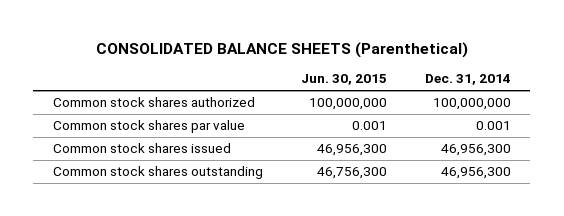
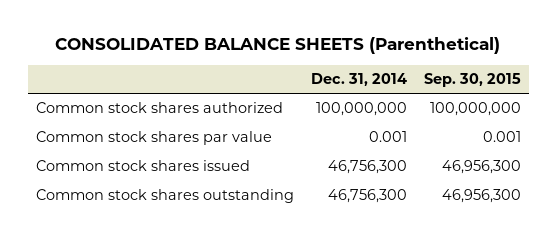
[300,74,387,86] Jun. 30, 2015 -> none
none -> [423,73,521,88] Sep. 30, 2015
[441,144,512,157] 46,956,300 -> [327,160,407,175] 46,756,300
[441,167,512,180] 46,956,300 -> [327,189,407,204] 46,756,300

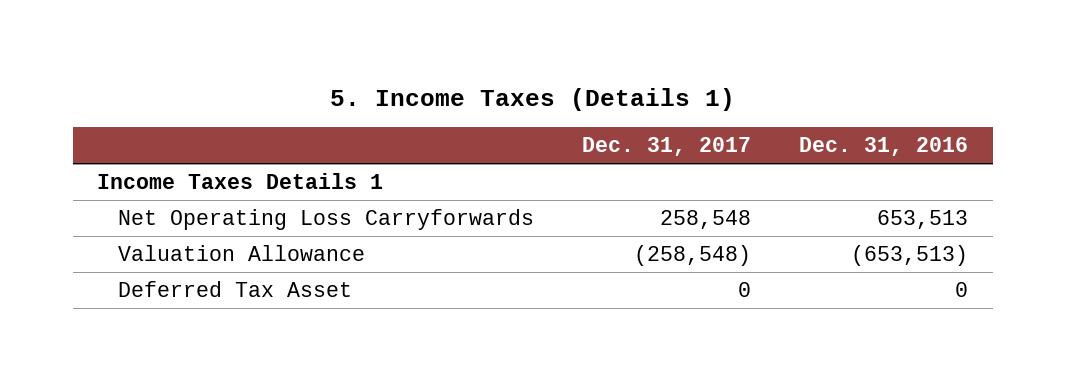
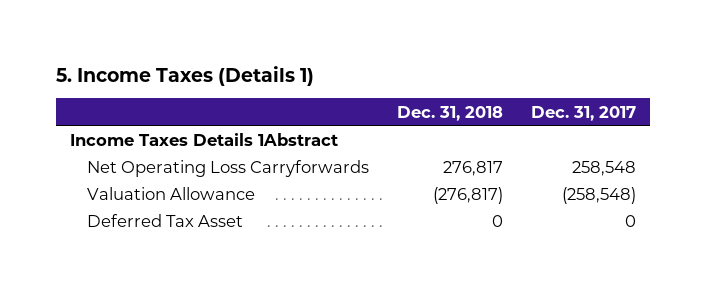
[799,137,969,157] Dec. 31, 2016 -> none
none -> [397,105,504,121] Dec. 31, 2018
[96,173,383,190] Income Taxes Details 1 -> [69,133,338,147] Income Taxes Details 1Abstract

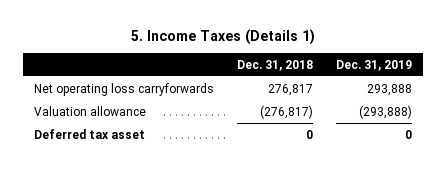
[530,105,636,121] Dec. 31, 2017 -> none
none -> [335,59,412,71] Dec. 31, 2019
[69,133,338,147] Income Taxes Details 1Abstract -> none
[87,160,370,178] Net Operating Loss Carryforwards -> [34,82,215,96] Net operating loss carryforwards
[87,187,256,201] Valuation Allowance -> [34,105,147,116] Valuation allowance
[87,214,244,228] Deferred Tax Asset -> [34,128,146,139] Deferred tax asset

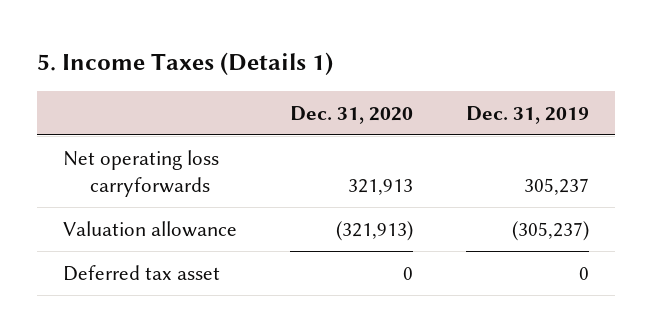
[237,59,314,71] Dec. 31, 2018 -> none
none -> [290,105,414,124] Dec. 31, 2020
[366,83,412,96] 293,888 -> [524,178,590,196] 305,237
[358,104,412,119] (293,888) -> [512,220,590,241] (305,237)

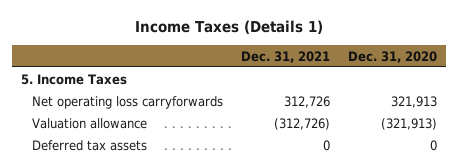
[37,51,334,75] 5. Income Taxes (Details 1) -> [135,20,324,35] Income Taxes (Details 1)
[466,105,590,124] Dec. 31, 2019 -> none
none -> [241,50,331,63] Dec. 31, 2021
none -> [21,73,128,85] 5. Income Taxes
[63,264,221,281] Deferred tax asset -> [31,139,147,151] Deferred tax assets

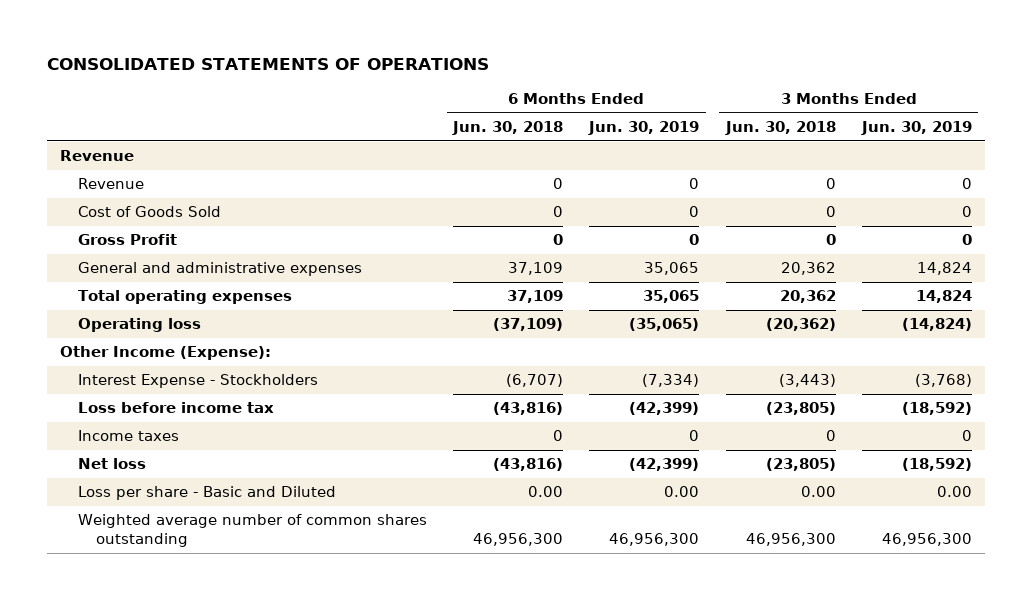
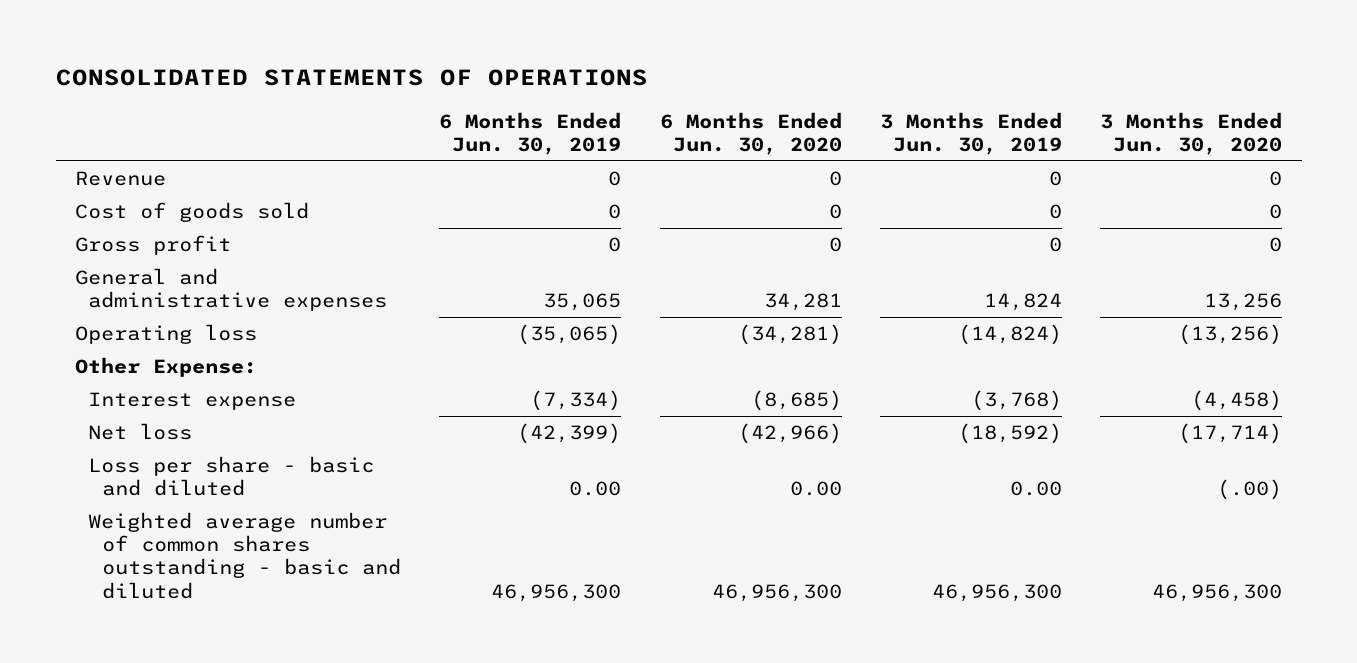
[452,121,564,136] Jun. 30, 2018 -> none
[724,121,836,136] Jun. 30, 2018 -> none
none -> [659,111,842,156] 6 Months Ended Jun. 30, 2020
none -> [1100,111,1283,156] 3 Months Ended Jun. 30, 2020
[60,150,135,162] Revenue -> none
[78,206,222,218] Cost of Goods Sold -> [74,202,309,223] Cost of goods sold
[78,234,178,246] Gross Profit -> [74,235,231,256] Gross profit
[78,290,293,305] Total operating expenses -> none
[78,402,275,414] Loss before income tax -> none
[78,430,180,442] Income taxes -> none
[60,346,272,361] Other Income (Expense): -> [74,357,257,378] Other Expense:
[78,374,319,389] Interest Expense - Stockholders -> [88,392,297,411] Interest expense
[78,486,337,501] Loss per share - Basic and Diluted -> [88,456,375,497] Loss per share - basic and diluted
[78,514,428,548] Weighted average number of common shares outstanding -> [88,512,402,599] Weighted average number of common shares outstanding - basic and diluted

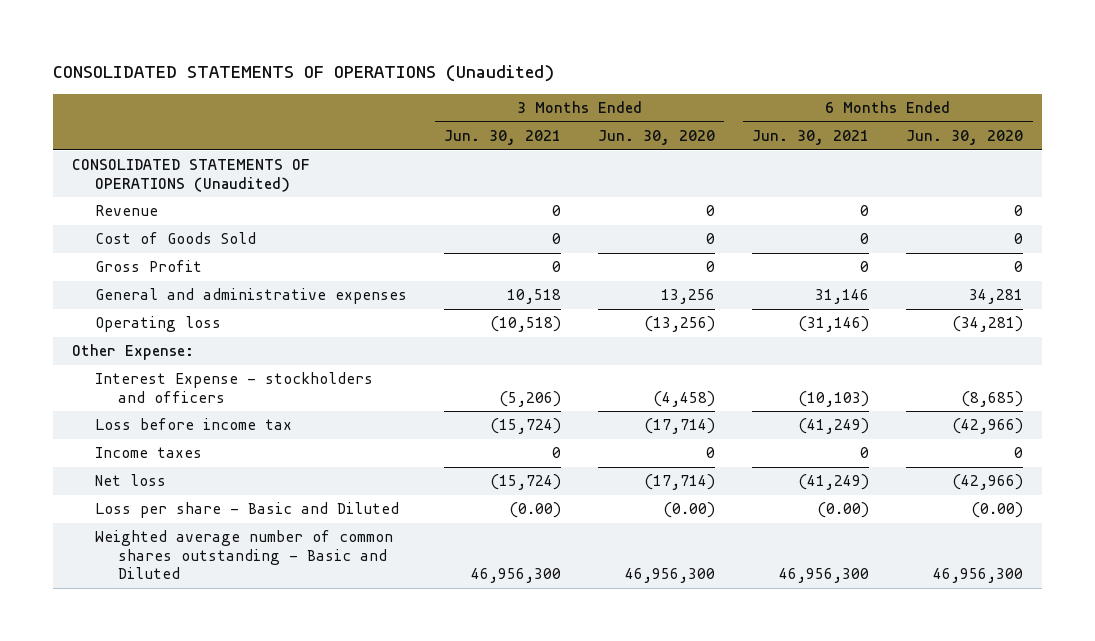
[55,69,648,87] CONSOLIDATED STATEMENTS OF OPERATIONS -> [53,64,555,82] CONSOLIDATED STATEMENTS OF OPERATIONS (Unaudited)
[439,111,622,156] 6 Months Ended Jun. 30, 2019 -> none
[880,111,1063,156] 3 Months Ended Jun. 30, 2019 -> none
none -> [444,130,562,146] Jun. 30, 2021
none -> [752,130,870,146] Jun. 30, 2021
none -> [72,159,311,192] CONSOLIDATED STATEMENTS OF OPERATIONS (Unaudited)
[74,202,309,223] Cost of goods sold -> [94,232,256,245] Cost of Goods Sold
[74,235,231,256] Gross profit -> [94,260,202,273] Gross Profit
[88,392,297,411] Interest expense -> [94,372,373,403] Interest Expense - stockholders and officers
none -> [94,418,292,431] Loss before income tax
none -> [94,447,202,459] Income taxes
[88,456,375,497] Loss per share - basic and diluted -> [94,502,399,519] Loss per share - Basic and Diluted
[789,481,842,497] 0.00 -> [971,502,1024,519] (0.00)
[1217,479,1283,501] (.00) -> [663,502,716,519] (0.00)
[88,512,402,599] Weighted average number of common shares outstanding - basic and diluted -> [94,530,393,579] Weighted average number of common shares outstanding - Basic and Diluted

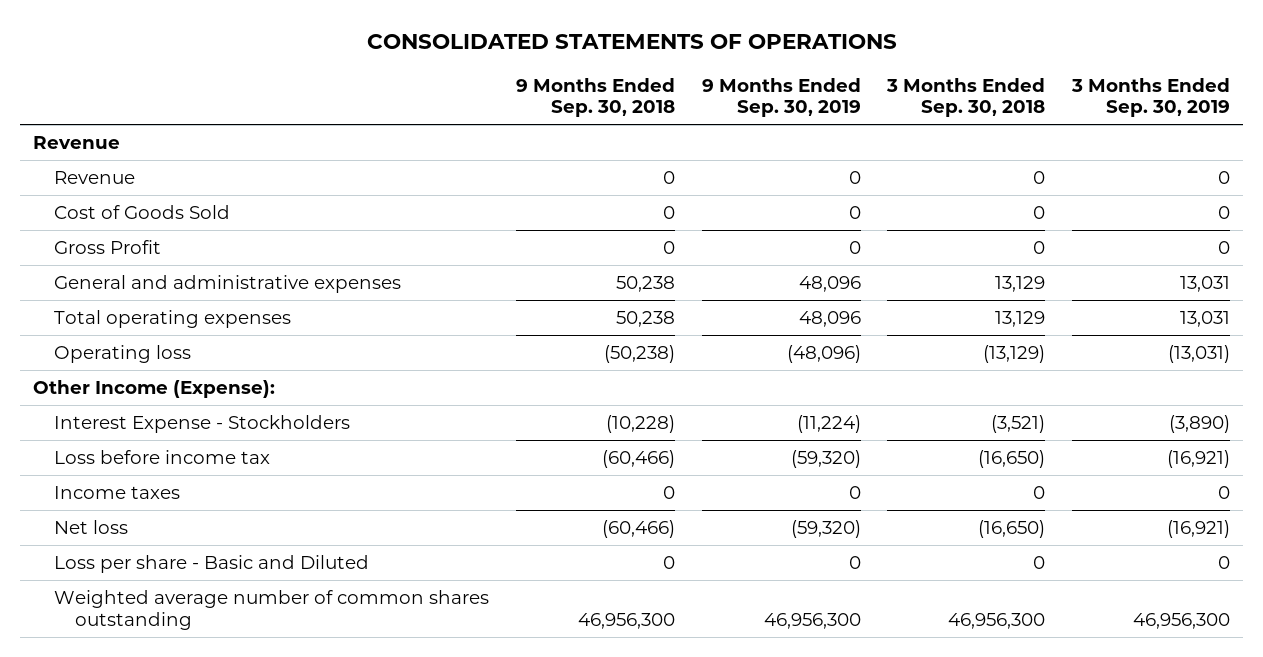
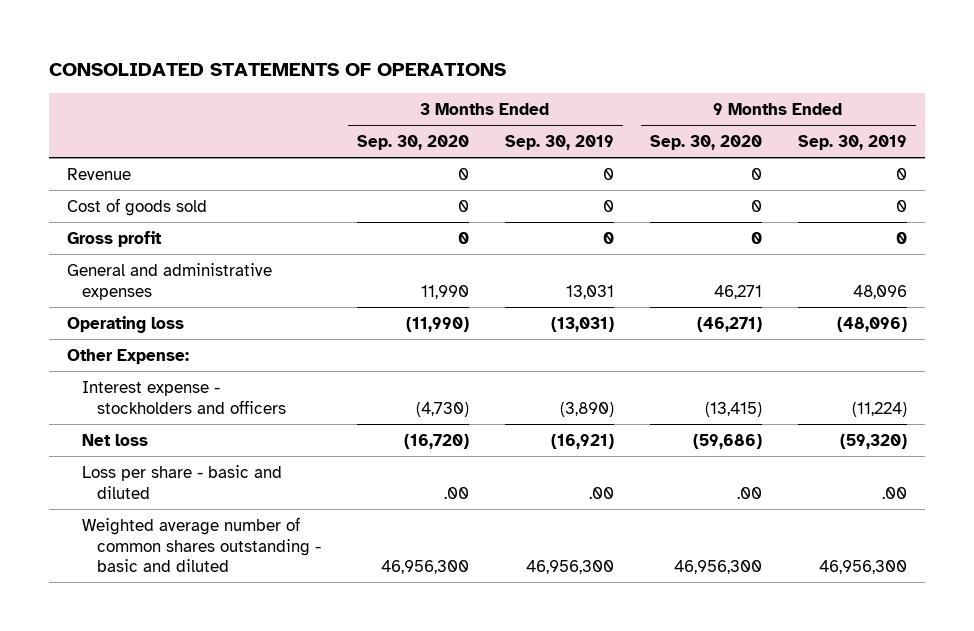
[515,77,675,117] 9 Months Ended Sep. 30, 2018 -> none
[886,77,1046,117] 3 Months Ended Sep. 30, 2018 -> none
none -> [356,134,469,150] Sep. 30, 2020
none -> [649,134,762,150] Sep. 30, 2020
[33,136,121,150] Revenue -> none
[54,205,231,220] Cost of Goods Sold -> [67,197,208,216] Cost of goods sold
[54,240,162,255] Gross Profit -> [67,230,163,247] Gross profit
[54,310,292,329] Total operating expenses -> none
[54,450,271,465] Loss before income tax -> none
[54,486,181,500] Income taxes -> none
[33,380,276,399] Other Income (Expense): -> [67,348,190,364] Other Expense:
[54,415,351,434] Interest Expense - Stockholders -> [81,380,286,414] Interest expense - stockholders and officers
[54,555,370,574] Loss per share - Basic and Diluted -> [81,464,282,499] Loss per share - basic and diluted
[848,556,861,570] 0 -> [881,486,907,499] .00
[1217,556,1230,570] 0 -> [588,486,614,499] .00
[54,590,490,630] Weighted average number of common shares outstanding -> [81,516,321,573] Weighted average number of common shares outstanding - basic and diluted

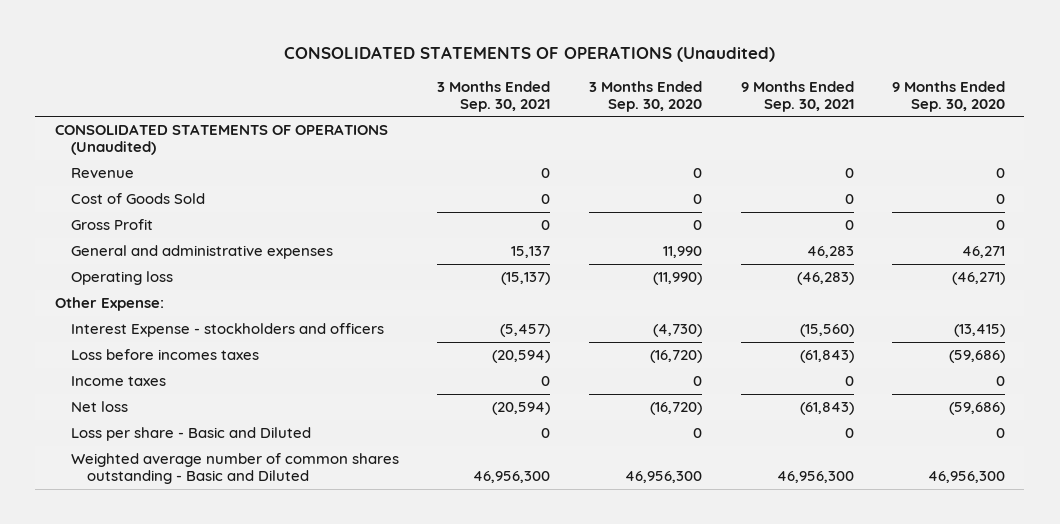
[49,62,507,76] CONSOLIDATED STATEMENTS OF OPERATIONS -> [283,45,775,62] CONSOLIDATED STATEMENTS OF OPERATIONS (Unaudited)
[504,134,614,150] Sep. 30, 2019 -> none
[797,134,907,150] Sep. 30, 2019 -> none
none -> [437,80,551,112] 3 Months Ended Sep. 30, 2021
none -> [740,80,854,112] 9 Months Ended Sep. 30, 2021
none -> [54,124,388,156] CONSOLIDATED STATEMENTS OF OPERATIONS (Unaudited)
[67,197,208,216] Cost of goods sold -> [70,193,205,205] Cost of Goods Sold
[67,230,163,247] Gross profit -> [70,219,153,231] Gross Profit
[81,380,286,414] Interest expense - stockholders and officers -> [70,323,384,338] Interest Expense - stockholders and officers
none -> [70,349,259,361] Loss before incomes taxes
none -> [70,376,166,387] Income taxes
[81,464,282,499] Loss per share - basic and diluted -> [70,427,311,442] Loss per share - Basic and Diluted
[443,486,469,499] .00 -> [692,428,702,439] 0
[736,486,762,499] .00 -> [996,428,1006,439] 0
[81,516,321,573] Weighted average number of common shares outstanding - basic and diluted -> [70,453,399,485] Weighted average number of common shares outstanding - Basic and Diluted

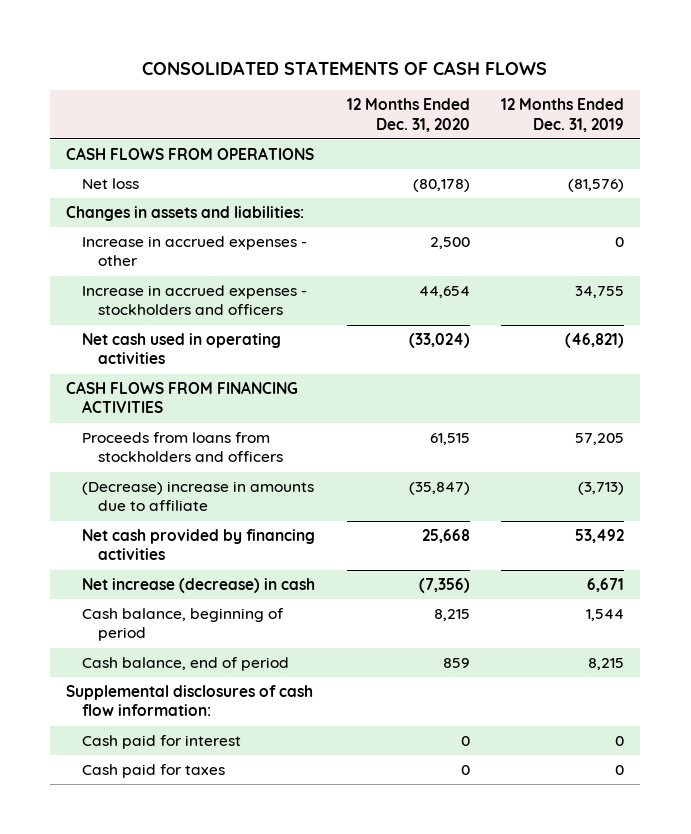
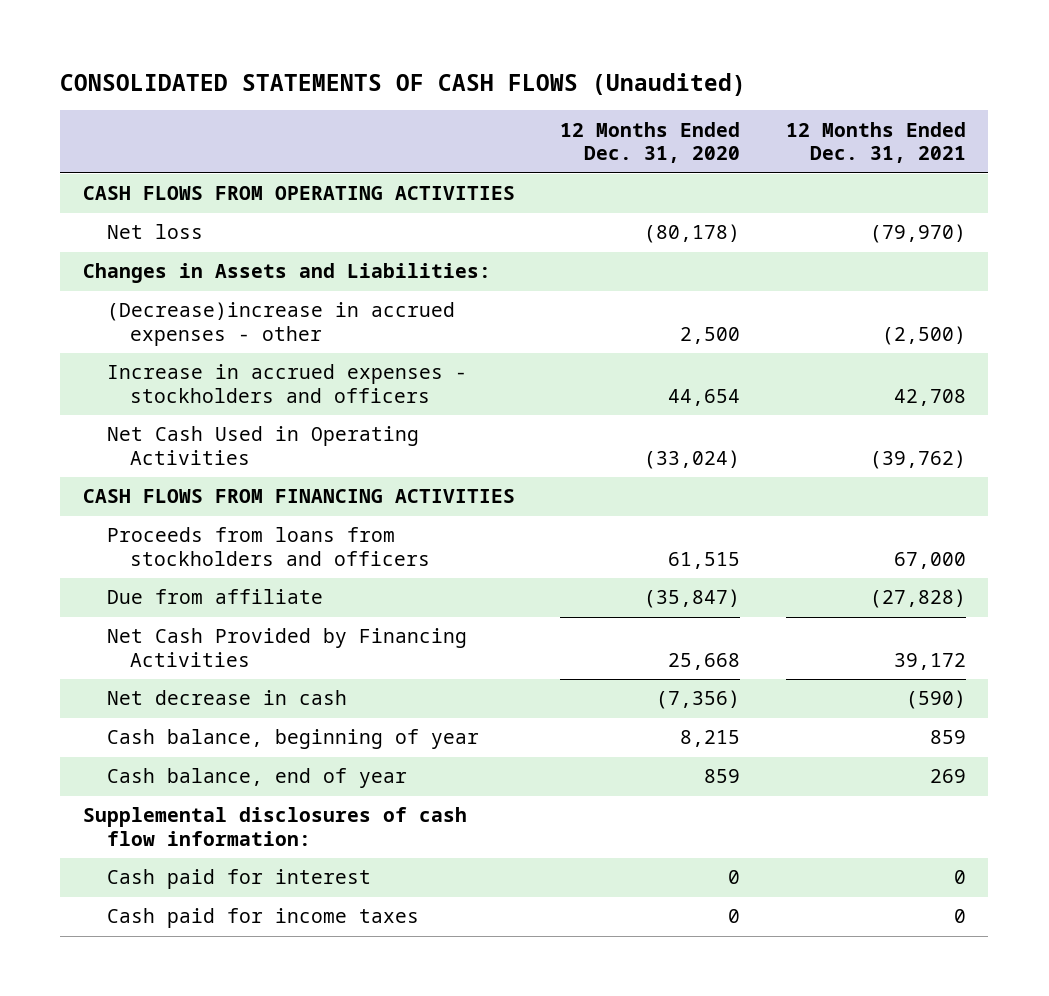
[142,60,548,75] CONSOLIDATED STATEMENTS OF CASH FLOWS -> [60,72,747,96] CONSOLIDATED STATEMENTS OF CASH FLOWS (Unaudited)
[501,98,625,132] 12 Months Ended Dec. 31, 2019 -> none
none -> [785,121,966,164] 12 Months Ended Dec. 31, 2021
[66,147,315,161] CASH FLOWS FROM OPERATIONS -> [83,186,516,201] CASH FLOWS FROM OPERATING ACTIVITIES
[66,206,305,222] Changes in assets and liabilities: -> [83,263,492,284] Changes in Assets and Liabilities:
[81,236,307,267] Increase in accrued expenses - other -> [106,302,455,347] (Decrease)increase in accrued expenses - other
[81,333,281,365] Net cash used in operating activities -> [106,426,419,466] Net Cash Used in Operating Activities
[81,481,314,512] (Decrease) increase in amounts due to affiliate -> [106,589,323,605] Due from affiliate
[81,529,315,561] Net cash provided by financing activities -> [106,628,467,668] Net Cash Provided by Financing Activities
[81,578,315,594] Net increase (decrease) in cash -> [106,690,347,706] Net decrease in cash
[81,608,284,642] Cash balance, beginning of period -> [106,729,479,750] Cash balance, beginning of year
[81,657,289,672] Cash balance, end of period -> [106,768,407,789] Cash balance, end of year
[81,764,225,779] Cash paid for taxes -> [106,908,419,929] Cash paid for income taxes

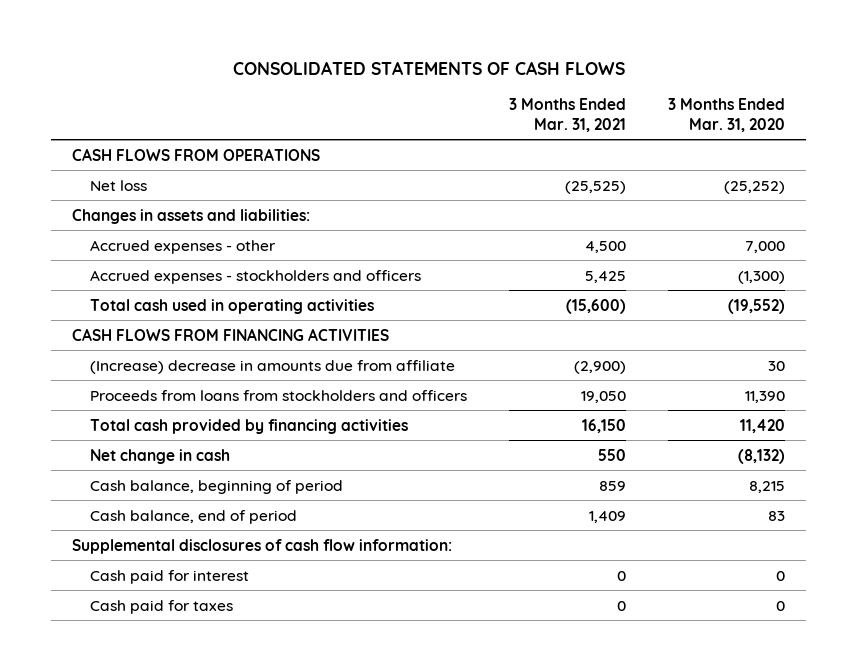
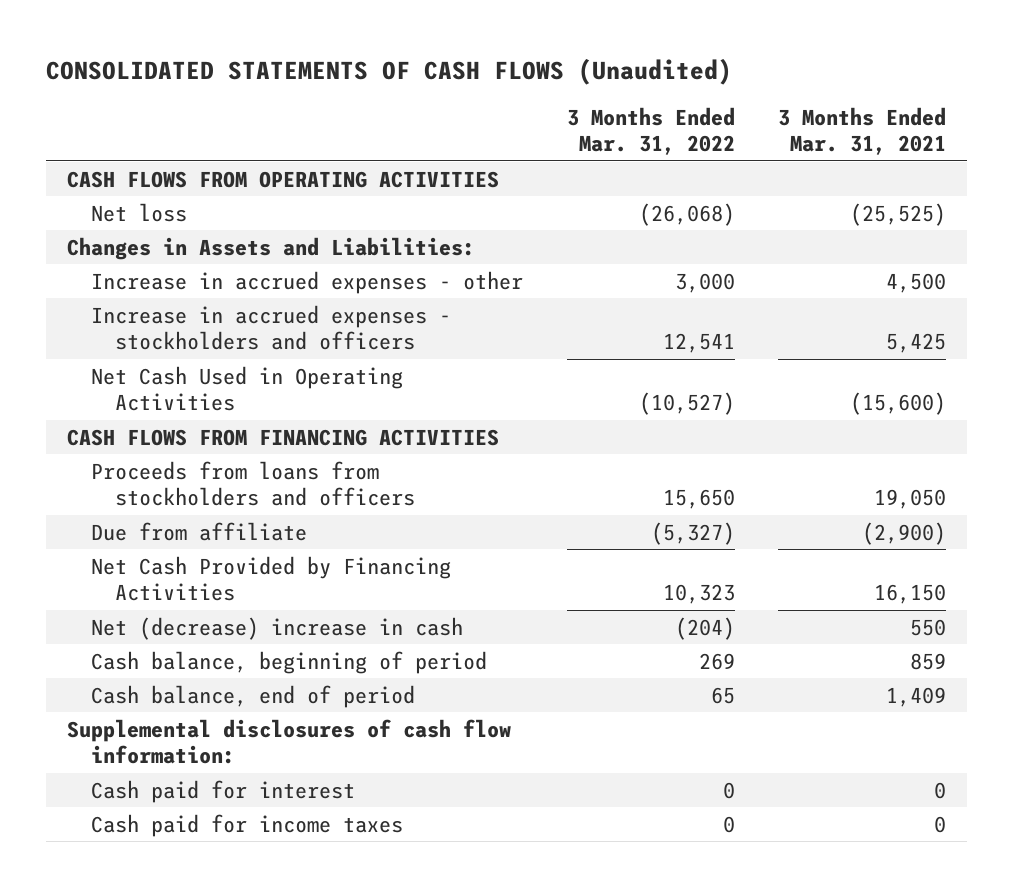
[232,60,625,75] CONSOLIDATED STATEMENTS OF CASH FLOWS -> [45,57,732,85] CONSOLIDATED STATEMENTS OF CASH FLOWS (Unaudited)
[668,98,786,132] 3 Months Ended Mar. 31, 2020 -> none
none -> [566,106,735,156] 3 Months Ended Mar. 31, 2022
[72,147,321,161] CASH FLOWS FROM OPERATIONS -> [67,170,500,188] CASH FLOWS FROM OPERATING ACTIVITIES
[72,208,311,224] Changes in assets and liabilities: -> [67,236,476,260] Changes in Assets and Liabilities:
[89,239,276,254] Accrued expenses - other -> [91,270,524,294] Increase in accrued expenses - other
[89,269,421,284] Accrued expenses - stockholders and officers -> [91,304,452,350] Increase in accrued expenses - stockholders and officers
[89,298,374,314] Total cash used in operating activities -> [91,365,404,411] Net Cash Used in Operating Activities
[89,359,455,374] (Increase) decrease in amounts due from affiliate -> none
none -> [91,521,308,541] Due from affiliate
[89,418,408,434] Total cash provided by financing activities -> [91,555,452,601] Net Cash Provided by Financing Activities
[89,448,230,464] Net change in cash -> [91,616,464,640] Net (decrease) increase in cash
[89,599,233,614] Cash paid for taxes -> [91,813,404,837] Cash paid for income taxes

